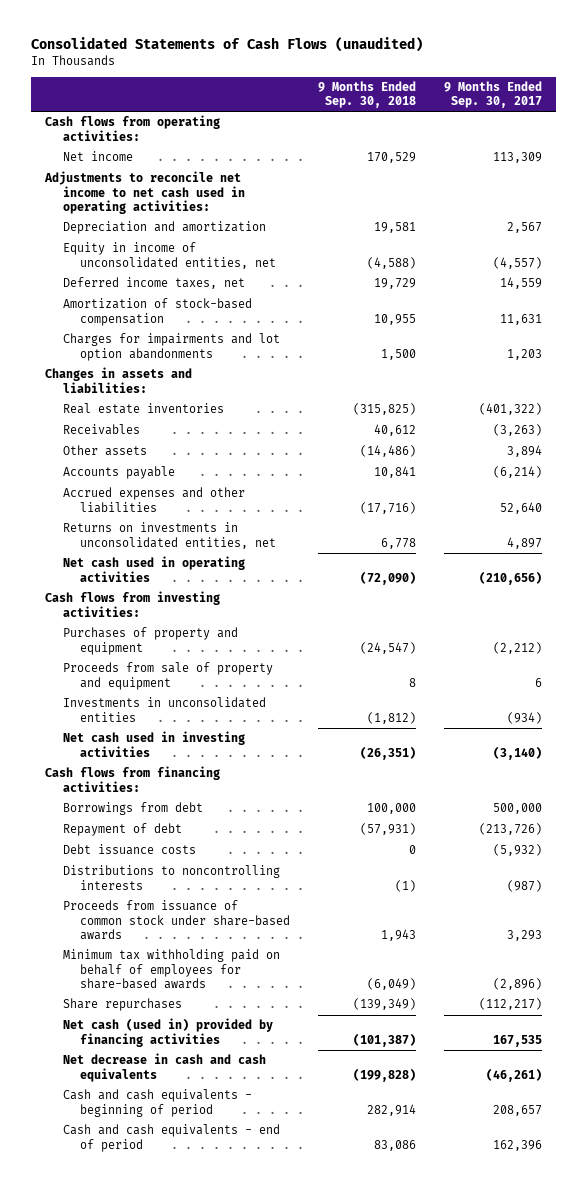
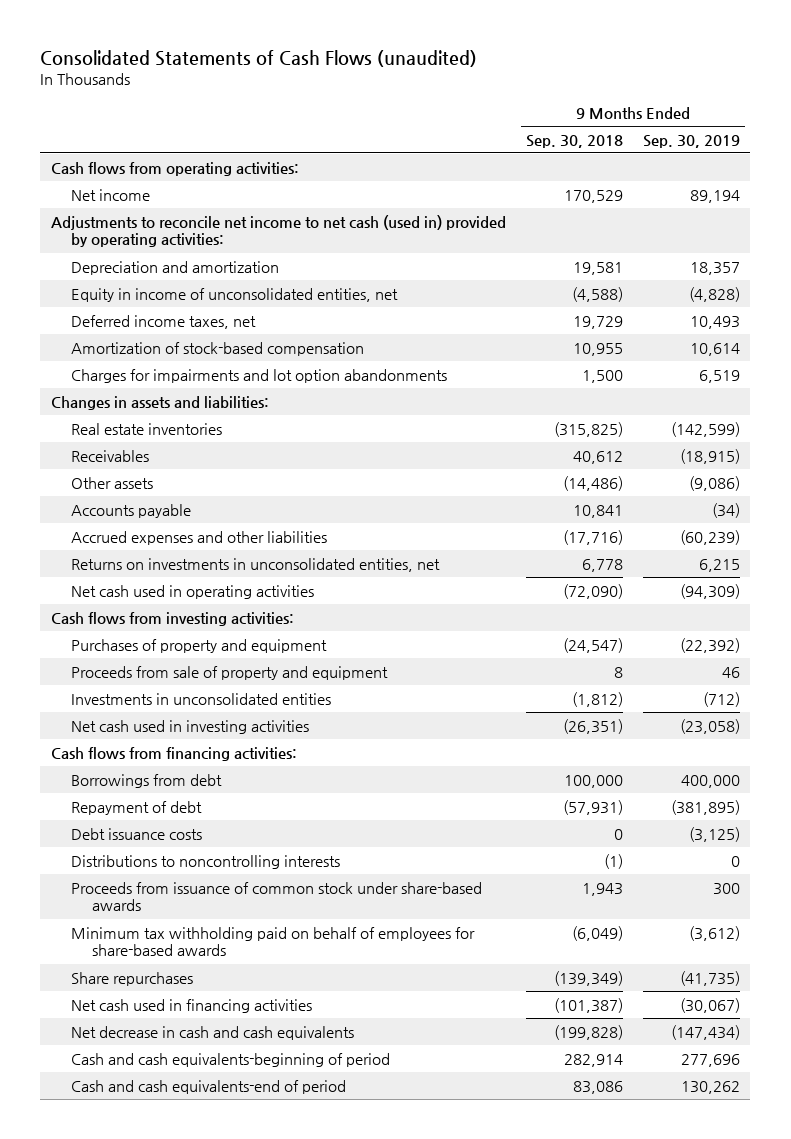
[443,80,542,109] 9 Months Ended Sep. 30, 2017 -> none
none -> [643,134,741,148] Sep. 30, 2019
[43,171,245,214] Adjustments to reconcile net income to net cash used in operating activities: -> [50,214,506,248] Adjustments to reconcile net income to net cash (used in) provided by operating activities:
[62,1018,273,1047] Net cash (used in) provided by financing activities -> [71,998,313,1013] Net cash used in financing activities
[62,1089,252,1117] Cash and cash equivalents - beginning of period -> [71,1052,391,1067] Cash and cash equivalents-beginning of period
[62,1124,280,1152] Cash and cash equivalents - end of period -> [71,1079,347,1094] Cash and cash equivalents-end of period

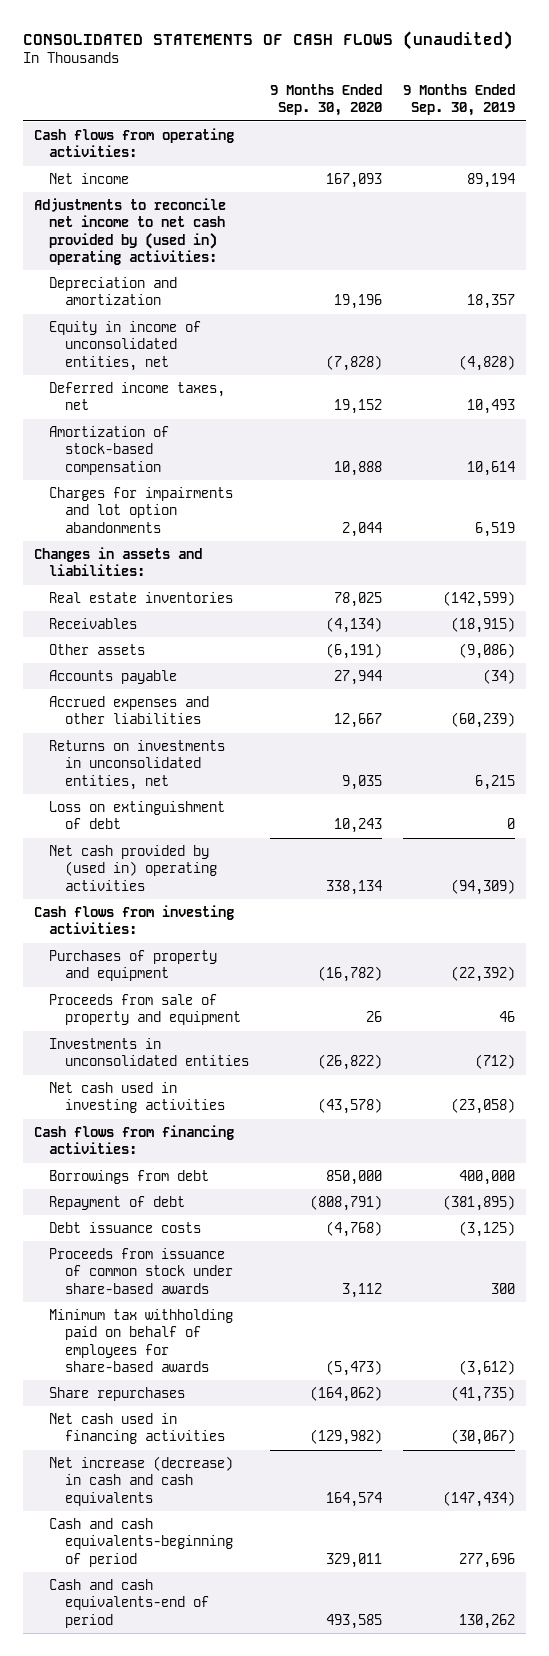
[40,49,478,67] Consolidated Statements of Cash Flows (unaudited) -> [23,30,514,50] CONSOLIDATED STATEMENTS OF CASH FLOWS (unaudited)
[525,134,623,148] Sep. 30, 2018 -> none
none -> [269,84,382,117] 9 Months Ended Sep. 30, 2020
[50,214,506,248] Adjustments to reconcile net income to net cash (used in) provided by operating activities: -> [33,198,226,265] Adjustments to reconcile net income to net cash provided by (used in) operating activities:
none -> [49,801,226,830] Loss on extinguishment of debt
[71,584,315,599] Net cash used in operating activities -> [49,845,217,891] Net cash provided by (used in) operating activities
[71,854,341,869] Distributions to noncontrolling interests -> none
[71,1025,355,1040] Net decrease in cash and cash equivalents -> [49,1456,234,1506] Net increase (decrease) in cash and cash equivalents

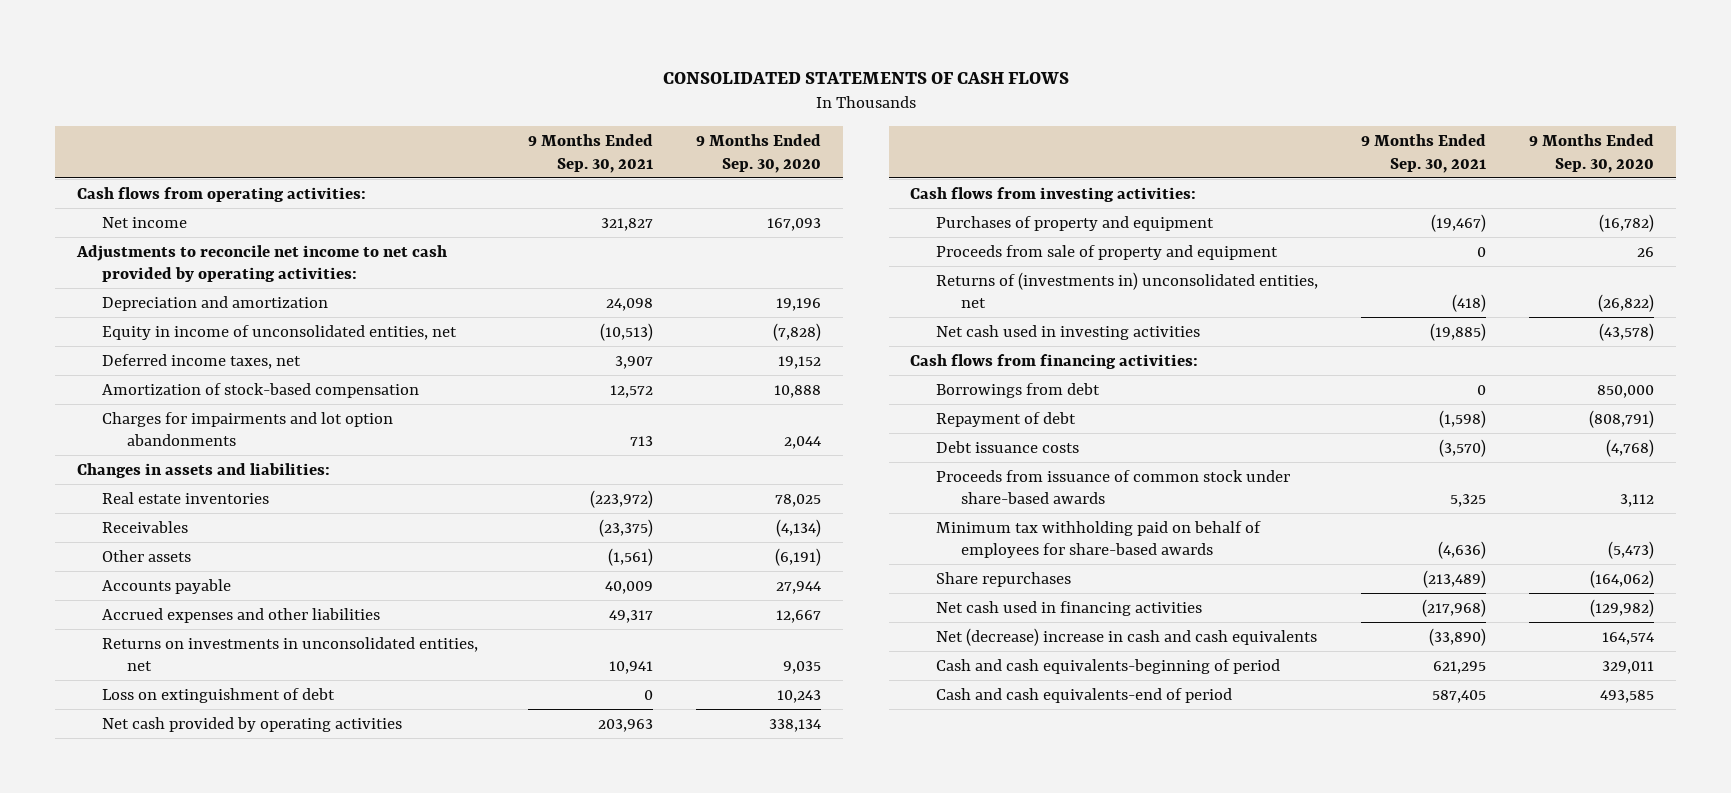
[23,30,514,50] CONSOLIDATED STATEMENTS OF CASH FLOWS (unaudited) -> [662,71,1069,84] CONSOLIDATED STATEMENTS OF CASH FLOWS
[402,84,515,117] 9 Months Ended Sep. 30, 2019 -> none
none -> [527,134,653,173] 9 Months Ended Sep. 30, 2021
[33,198,226,265] Adjustments to reconcile net income to net cash provided by (used in) operating activities: -> [75,244,447,283] Adjustments to reconcile net income to net cash provided by operating activities:
[49,845,217,891] Net cash provided by (used in) operating activities -> [102,716,403,732] Net cash provided by operating activities
[49,1038,249,1067] Investments in unconsolidated entities -> [935,271,1318,309] Returns of (investments in) unconsolidated entities, net
[49,1456,234,1506] Net increase (decrease) in cash and cash equivalents -> [935,627,1317,646] Net (decrease) increase in cash and cash equivalents

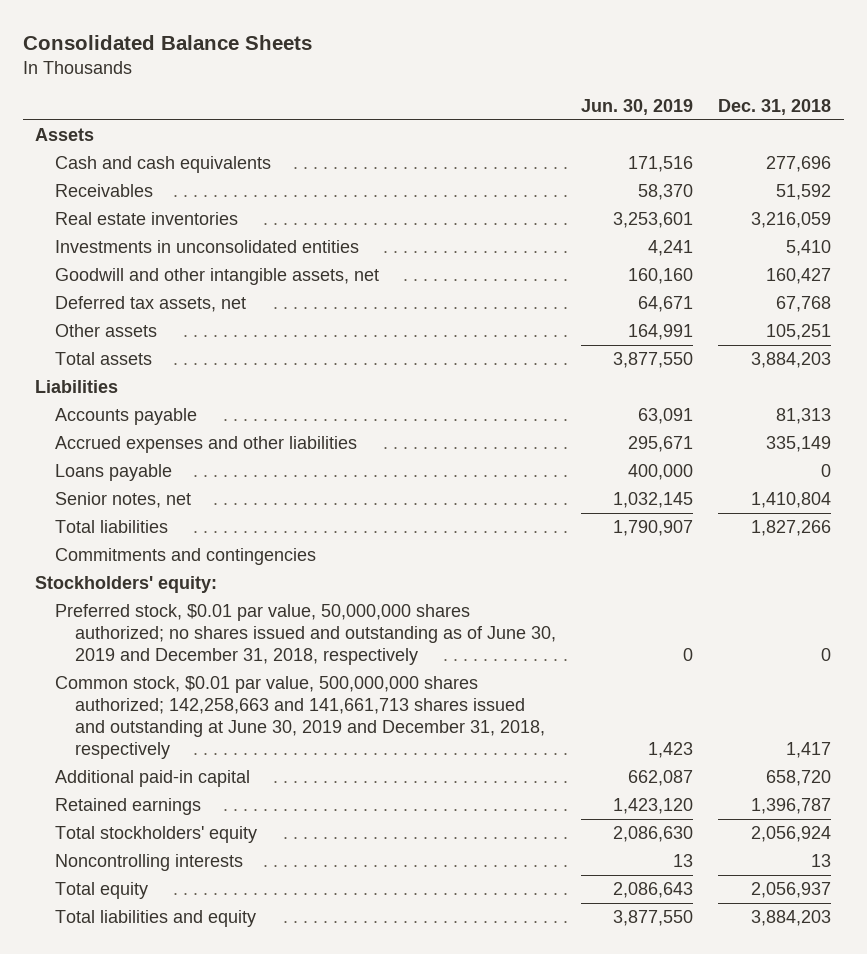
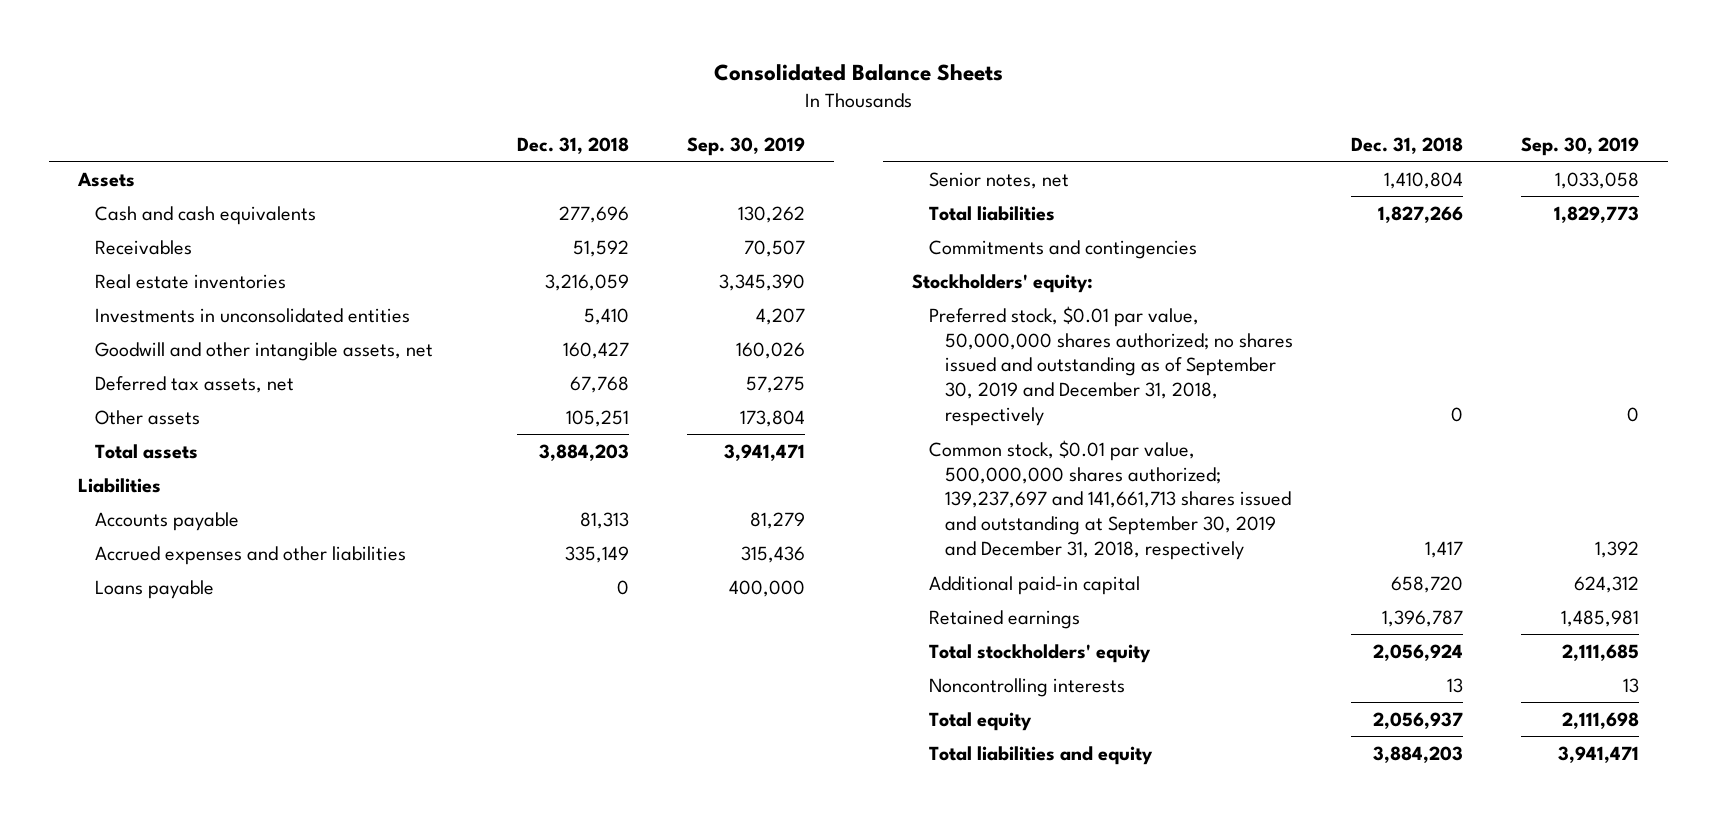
[581,99,694,116] Jun. 30, 2019 -> none
none -> [686,136,805,156] Sep. 30, 2019
[55,603,556,666] Preferred stock, $0.01 par value, 50,000,000 shares authorized; no shares issued and outstanding as of June 30, 2019 and December 31, 2018, respectively -> [928,305,1294,427] Preferred stock, $0.01 par value, 50,000,000 shares authorized; no shares issued and outstanding as of September 30, 2019 and December 31, 2018, respectively
[55,675,545,760] Common stock, $0.01 par value, 500,000,000 shares authorized; 142,258,663 and 141,661,713 shares issued and outstanding at June 30, 2019 and December 31, 2018, respectively -> [928,439,1292,561] Common stock, $0.01 par value, 500,000,000 shares authorized; 139,237,697 and 141,661,713 shares issued and outstanding at September 30, 2019 and December 31, 2018, respectively

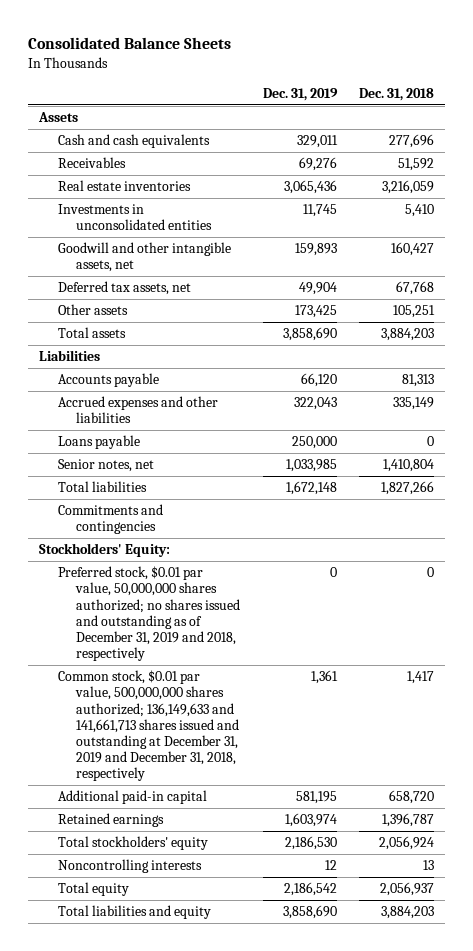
[686,136,805,156] Sep. 30, 2019 -> none
none -> [262,87,338,101] Dec. 31, 2019
[912,273,1094,293] Stockholders' equity: -> [38,543,170,558] Stockholders' Equity:
[928,305,1294,427] Preferred stock, $0.01 par value, 50,000,000 shares authorized; no shares issued and outstanding as of September 30, 2019 and December 31, 2018, respectively -> [57,566,241,662] Preferred stock, $0.01 par value, 50,000,000 shares authorized; no shares issued and outstanding as of December 31, 2019 and 2018, respectively
[928,439,1292,561] Common stock, $0.01 par value, 500,000,000 shares authorized; 139,237,697 and 141,661,713 shares issued and outstanding at September 30, 2019 and December 31, 2018, respectively -> [57,670,240,782] Common stock, $0.01 par value, 500,000,000 shares authorized; 136,149,633 and 141,661,713 shares issued and outstanding at December 31, 2019 and December 31, 2018, respectively

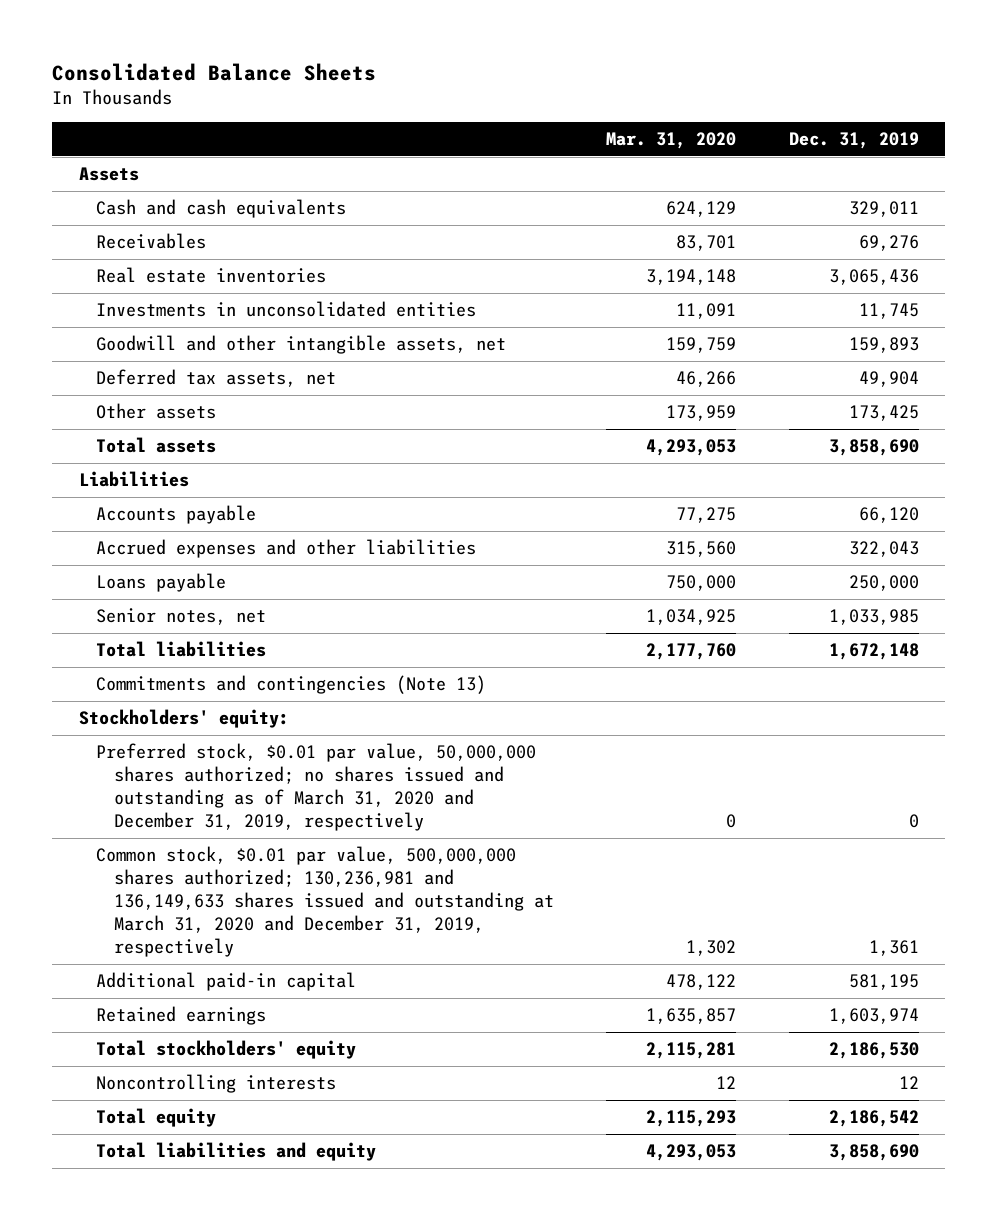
[358,87,434,101] Dec. 31, 2018 -> none
none -> [606,131,737,149] Mar. 31, 2020
[57,504,163,535] Commitments and contingencies -> [96,675,487,695] Commitments and contingencies (Note 13)
[38,543,170,558] Stockholders' Equity: -> [78,709,289,729] Stockholders' equity:
[57,566,241,662] Preferred stock, $0.01 par value, 50,000,000 shares authorized; no shares issued and outstanding as of December 31, 2019 and 2018, respectively -> [96,743,537,831] Preferred stock, $0.01 par value, 50,000,000 shares authorized; no shares issued and outstanding as of March 31, 2020 and December 31, 2019, respectively
[57,670,240,782] Common stock, $0.01 par value, 500,000,000 shares authorized; 136,149,633 and 141,661,713 shares issued and outstanding at December 31, 2019 and December 31, 2018, respectively -> [96,846,554,957] Common stock, $0.01 par value, 500,000,000 shares authorized; 130,236,981 and 136,149,633 shares issued and outstanding at March 31, 2020 and December 31, 2019, respectively

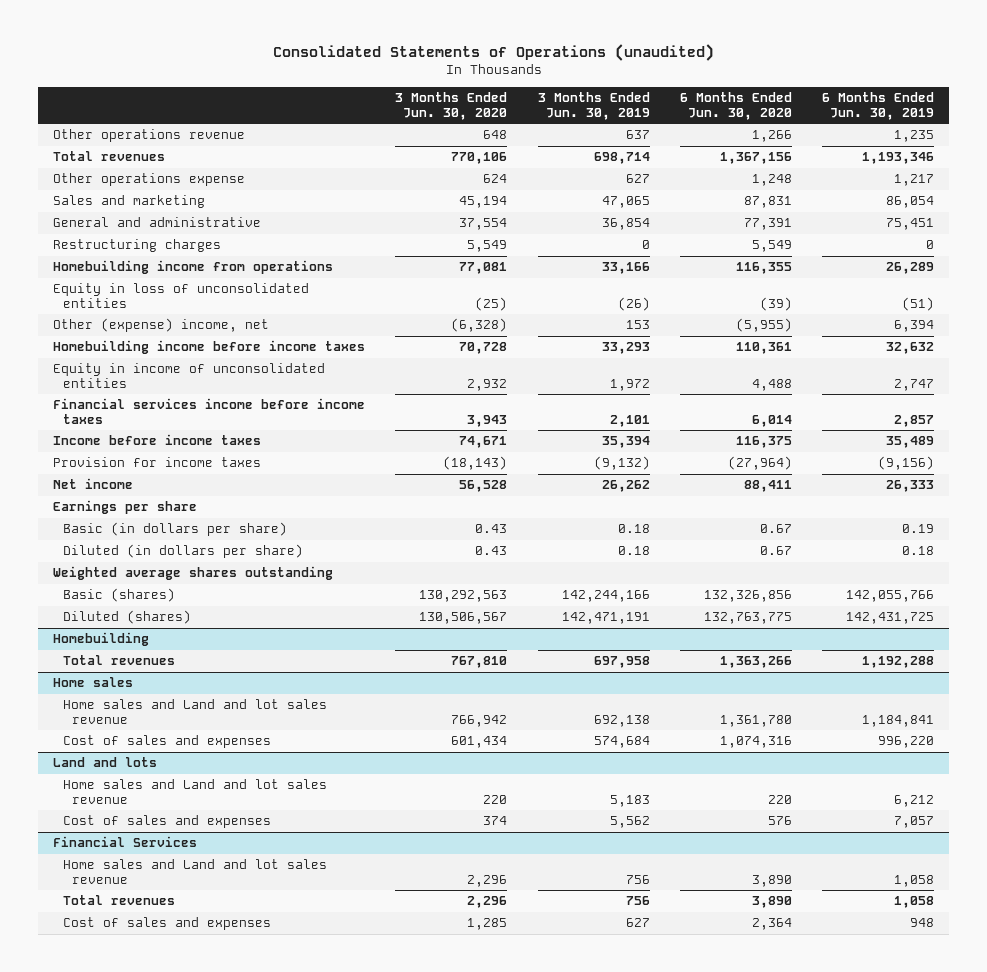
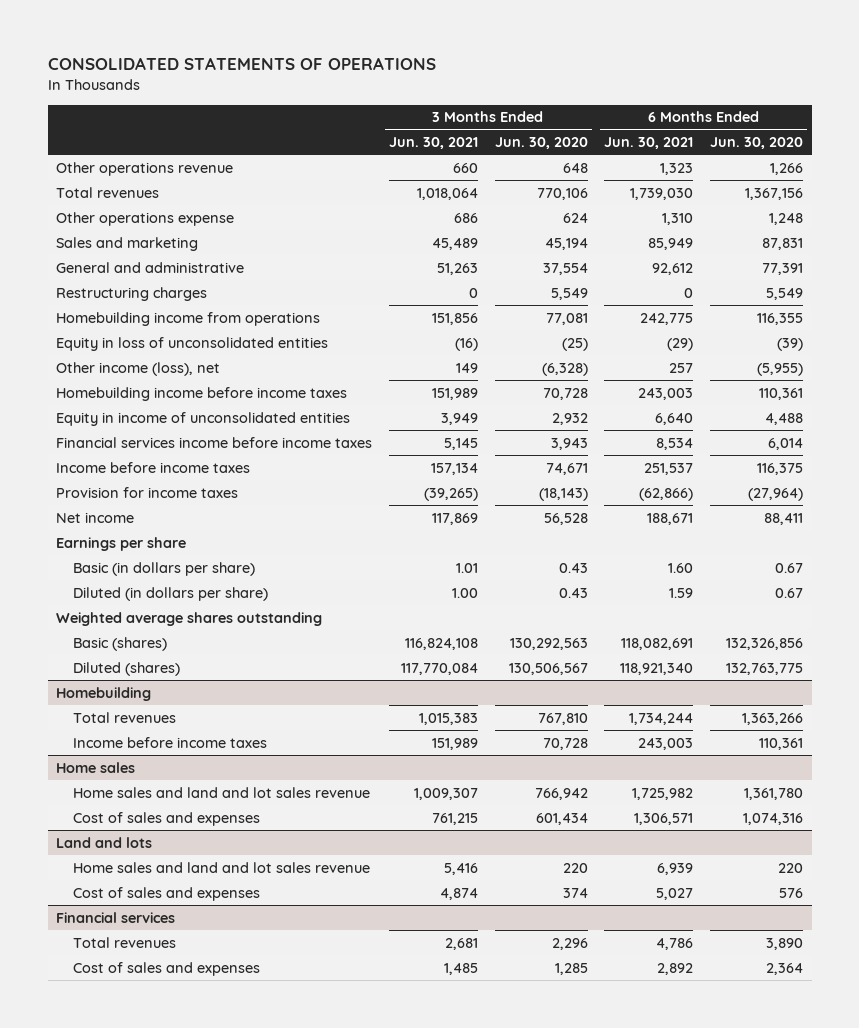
[272,44,714,62] Consolidated Statements of Operations (unaudited) -> [47,57,436,71] CONSOLIDATED STATEMENTS OF OPERATIONS
[537,92,650,121] 3 Months Ended Jun. 30, 2019 -> none
[822,92,935,121] 6 Months Ended Jun. 30, 2019 -> none
none -> [388,137,478,150] Jun. 30, 2021
none -> [604,137,694,150] Jun. 30, 2021
[52,318,269,333] Other (expense) income, net -> [56,361,221,376] Other income (loss), net
none -> [73,736,268,748] Income before income taxes
[62,699,327,724] Home sales and Land and lot sales revenue -> [73,786,371,798] Home sales and land and lot sales revenue
[62,779,327,804] Home sales and Land and lot sales revenue -> [73,861,371,873] Home sales and land and lot sales revenue
[62,859,327,884] Home sales and Land and lot sales revenue -> none
[52,836,197,848] Financial Services -> [56,911,176,923] Financial services

